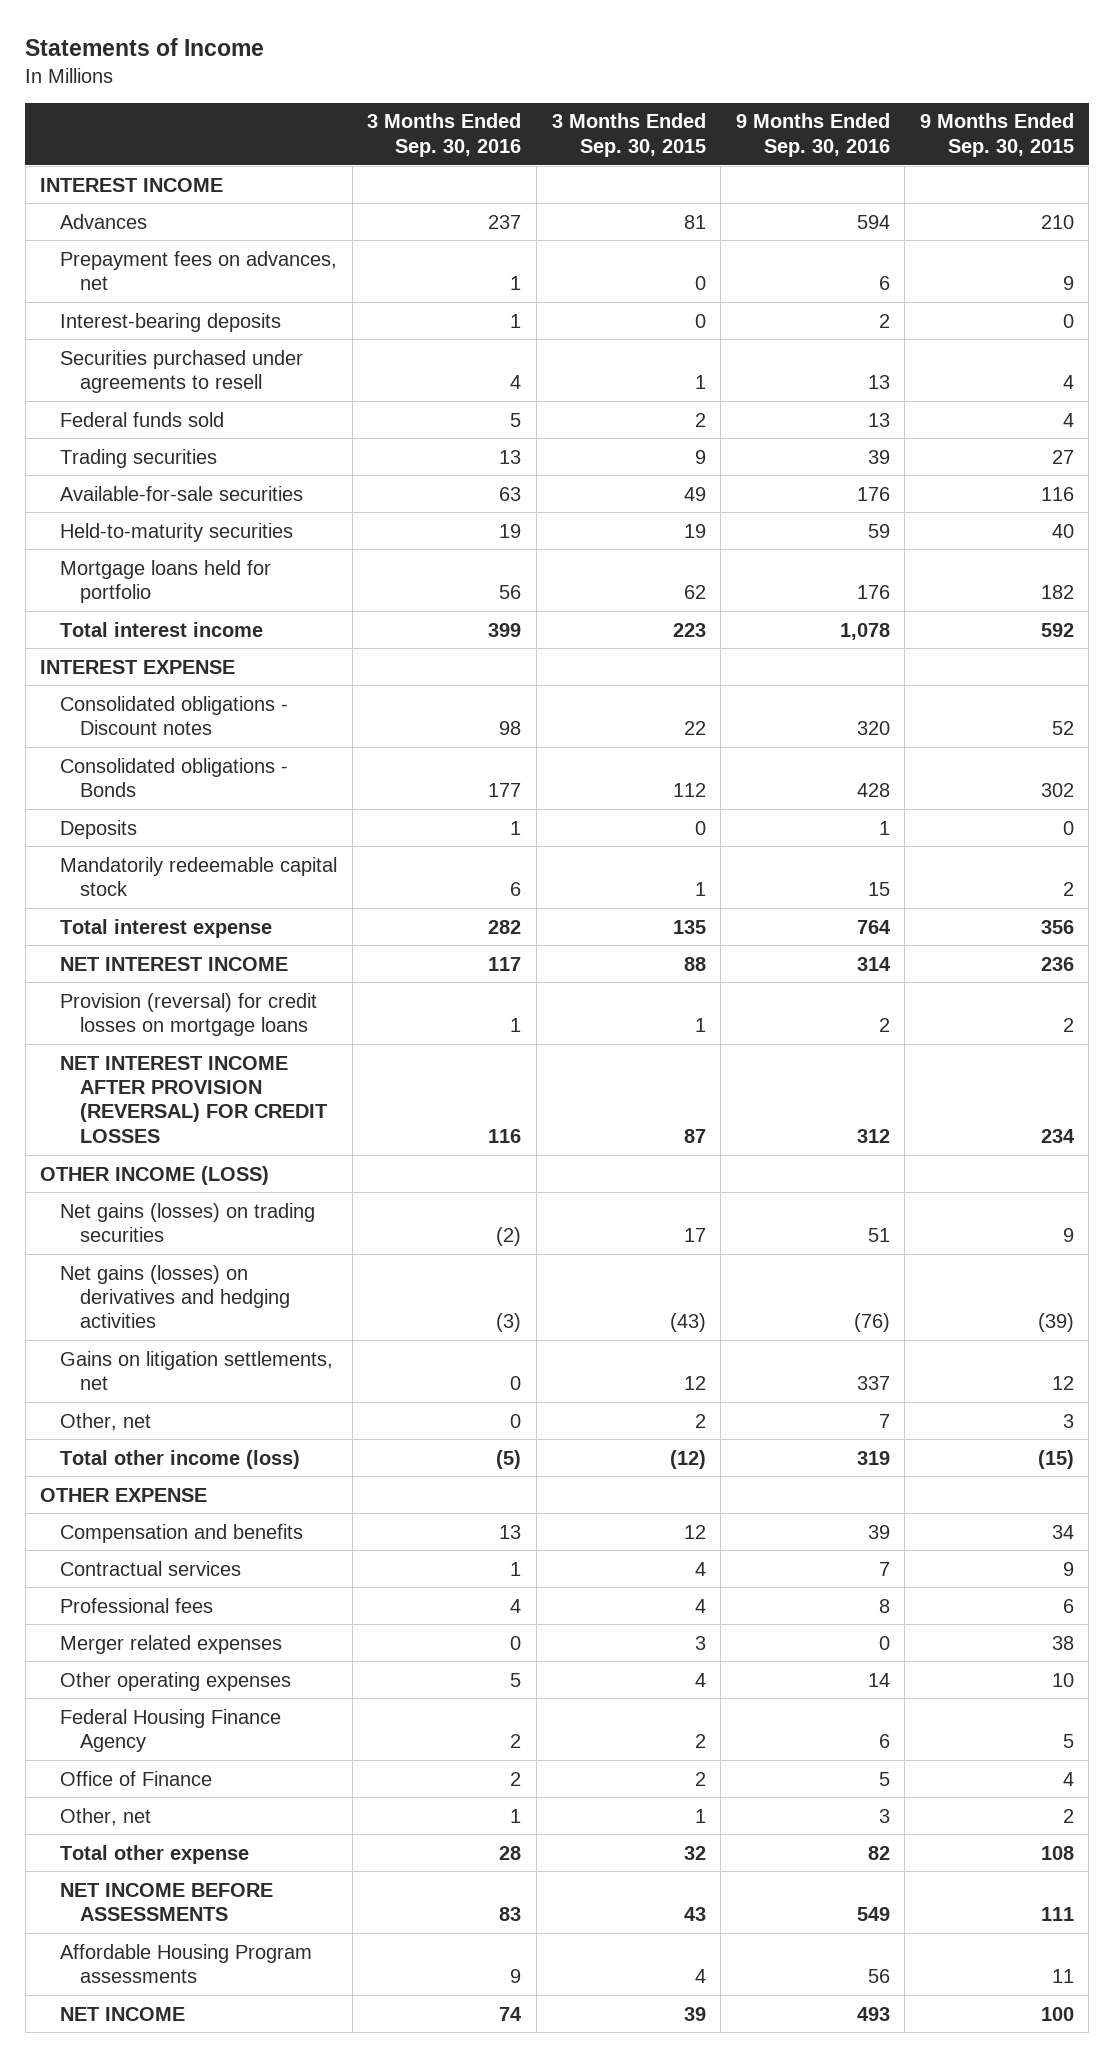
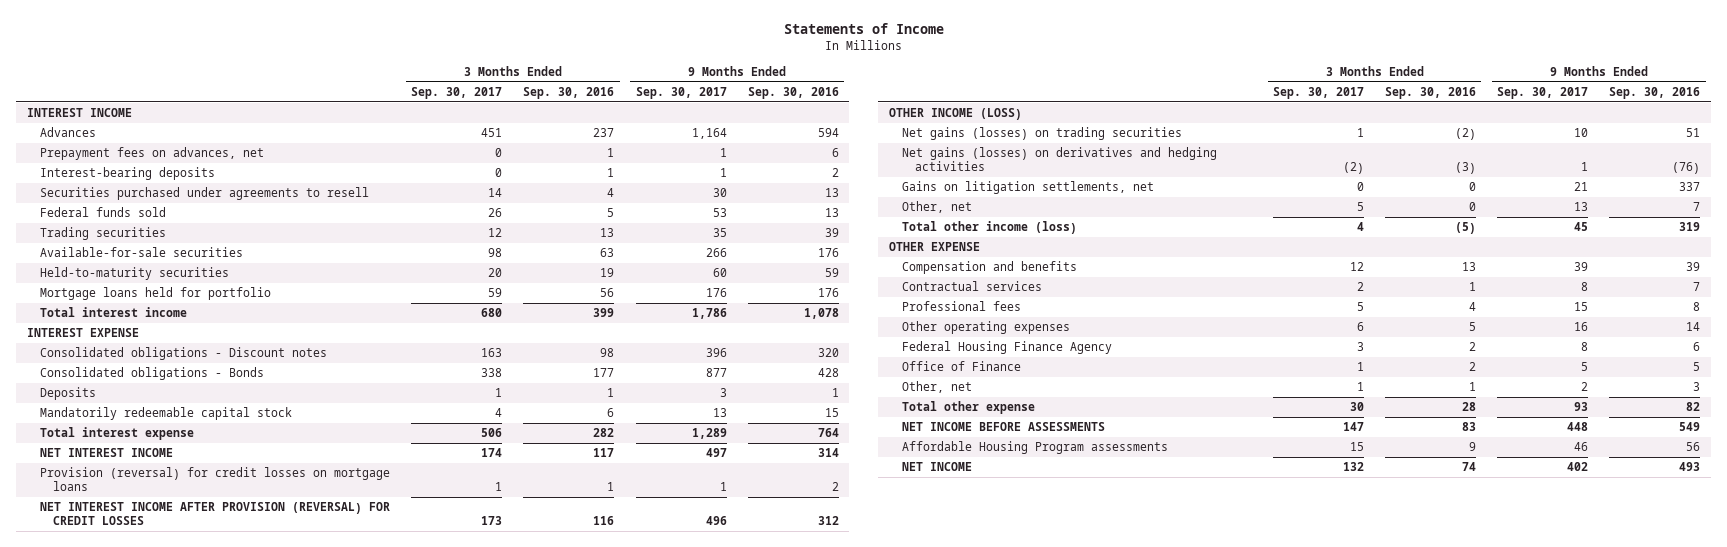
[551,113,706,157] 3 Months Ended Sep. 30, 2015 -> none
[919,113,1074,157] 9 Months Ended Sep. 30, 2015 -> none
none -> [411,86,503,99] Sep. 30, 2017
none -> [635,86,727,99] Sep. 30, 2017
[60,1634,283,1654] Merger related expenses -> none

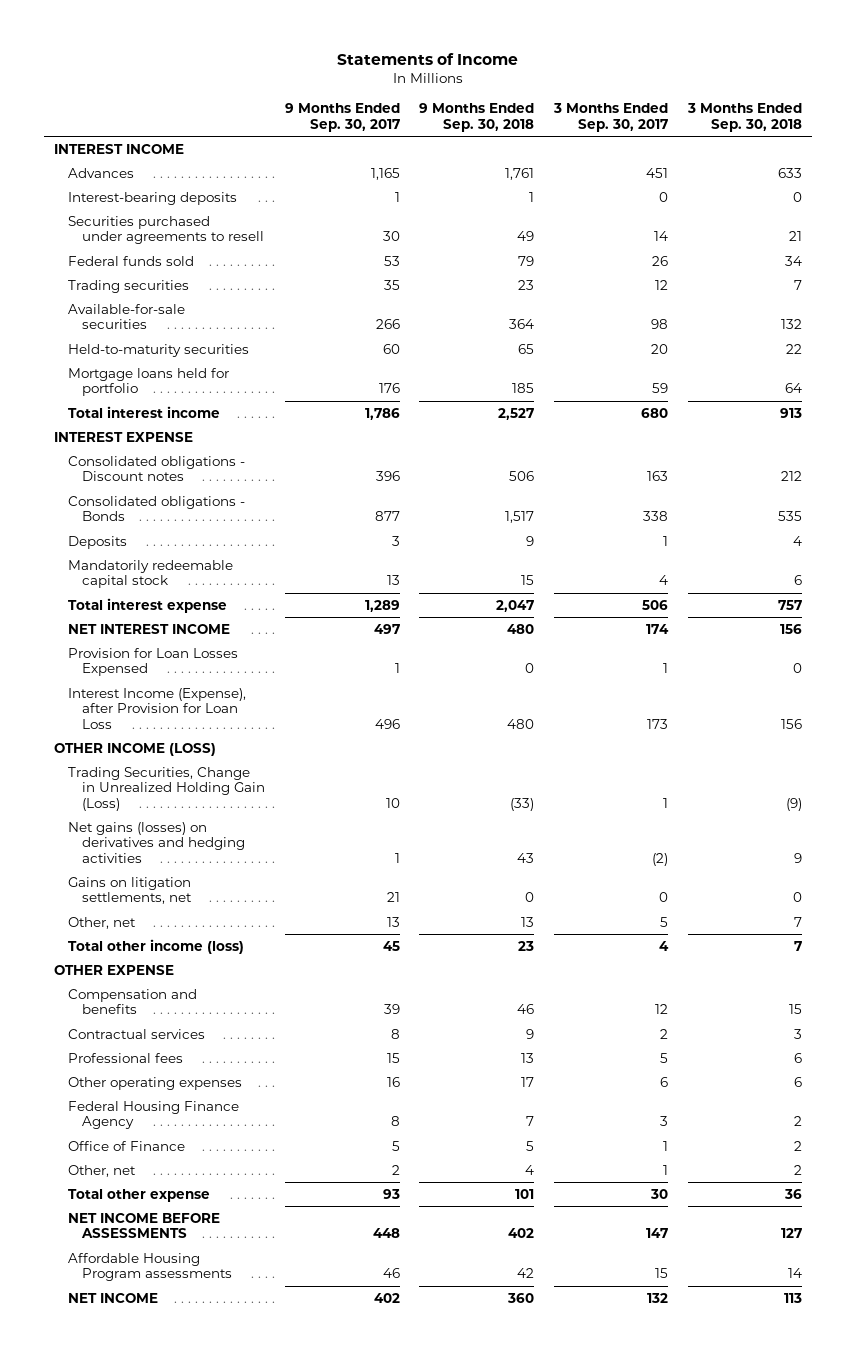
[523,86,615,99] Sep. 30, 2016 -> none
[747,86,839,99] Sep. 30, 2016 -> none
none -> [419,103,535,132] 9 Months Ended Sep. 30, 2018
none -> [687,103,803,132] 3 Months Ended Sep. 30, 2018
[39,147,264,161] Prepayment fees on advances, net -> none
[691,128,727,140] 1,164 -> [370,167,400,180] 1,165
[39,467,390,491] Provision (reversal) for credit losses on mortgage loans -> [68,647,239,677] Provision for Loan Losses Expensed
[39,502,390,525] NET INTEREST INCOME AFTER PROVISION (REVERSAL) FOR CREDIT LOSSES -> [68,687,247,730] Interest Income (Expense), after Provision for Loan Loss
[901,127,1182,141] Net gains (losses) on trading securities -> none
none -> [68,766,265,812] Trading Securities, Change in Unrealized Holding Gain (Loss)

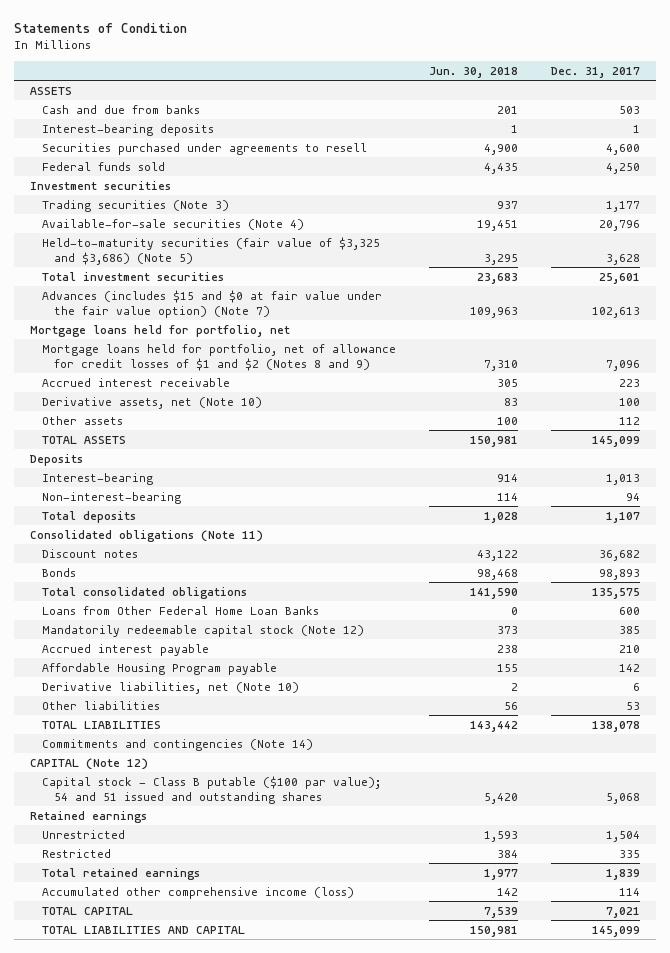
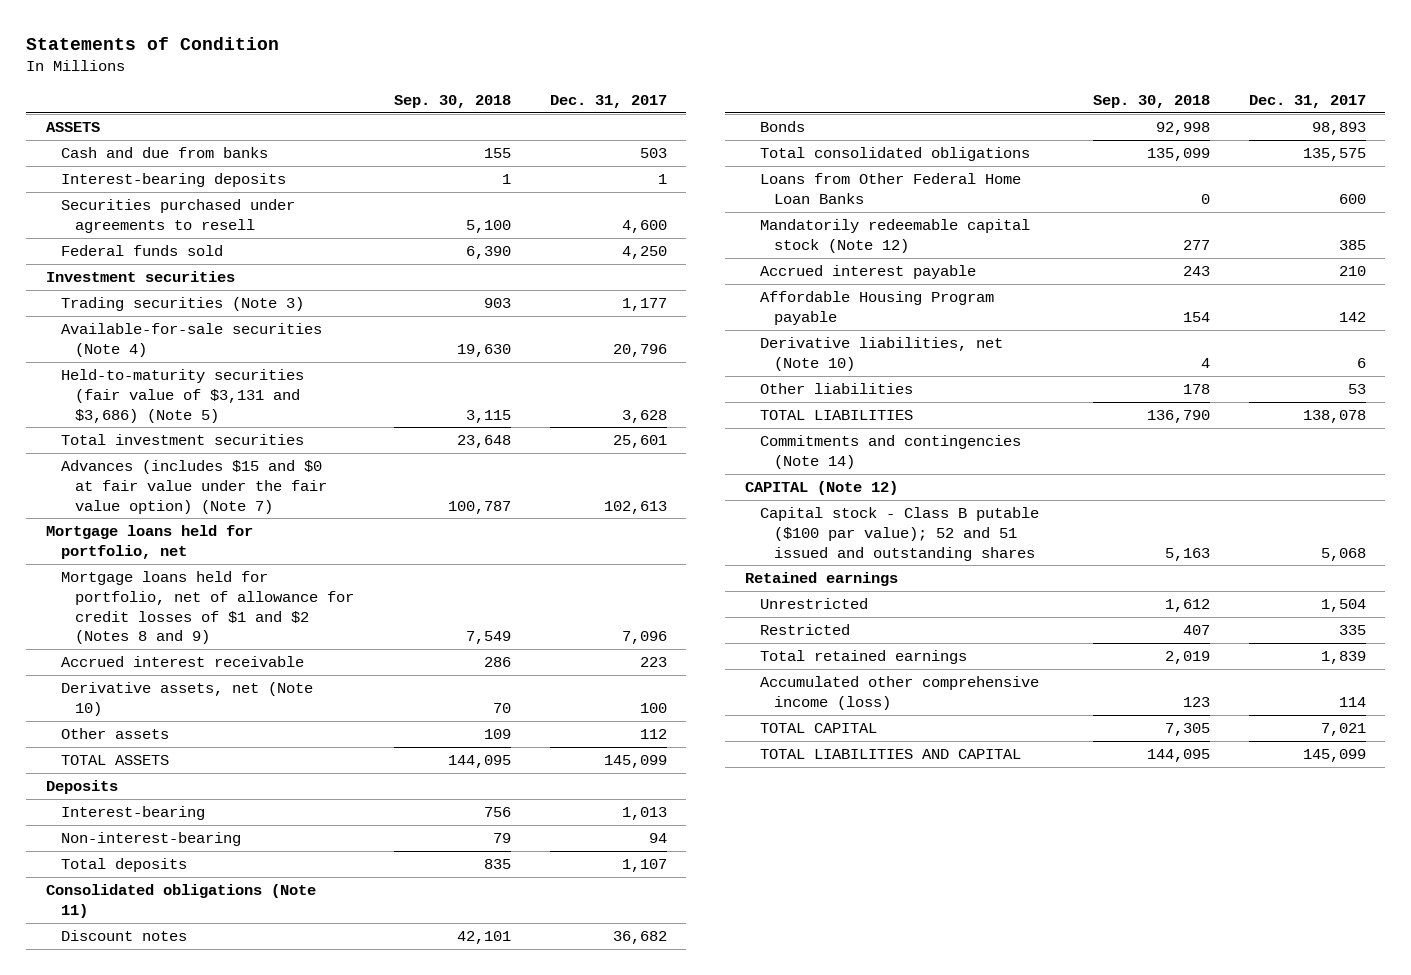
[429,66,519,78] Jun. 30, 2018 -> none
none -> [393,94,511,108] Sep. 30, 2018
[42,236,381,265] Held-to-maturity securities (fair value of $3,325 and $3,686) (Note 5) -> [60,369,304,423] Held-to-maturity securities (fair value of $3,131 and $3,686) (Note 5)
[42,775,382,804] Capital stock - Class B putable ($100 par value); 54 and 51 issued and outstanding shares -> [759,507,1039,561] Capital stock - Class B putable ($100 par value); 52 and 51 issued and outstanding shares

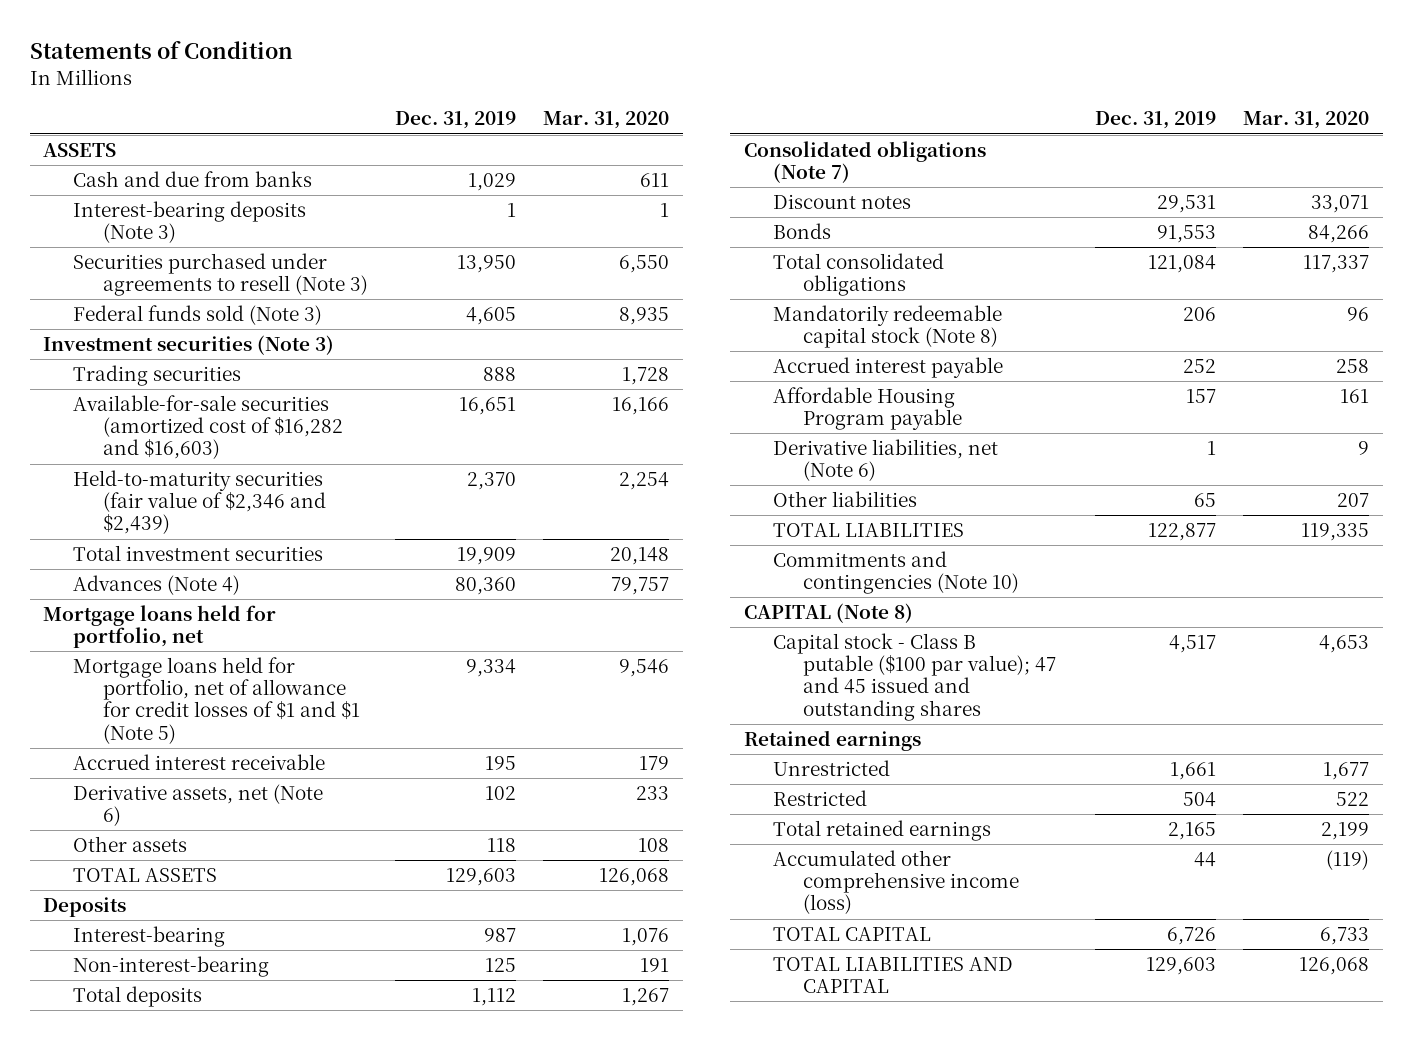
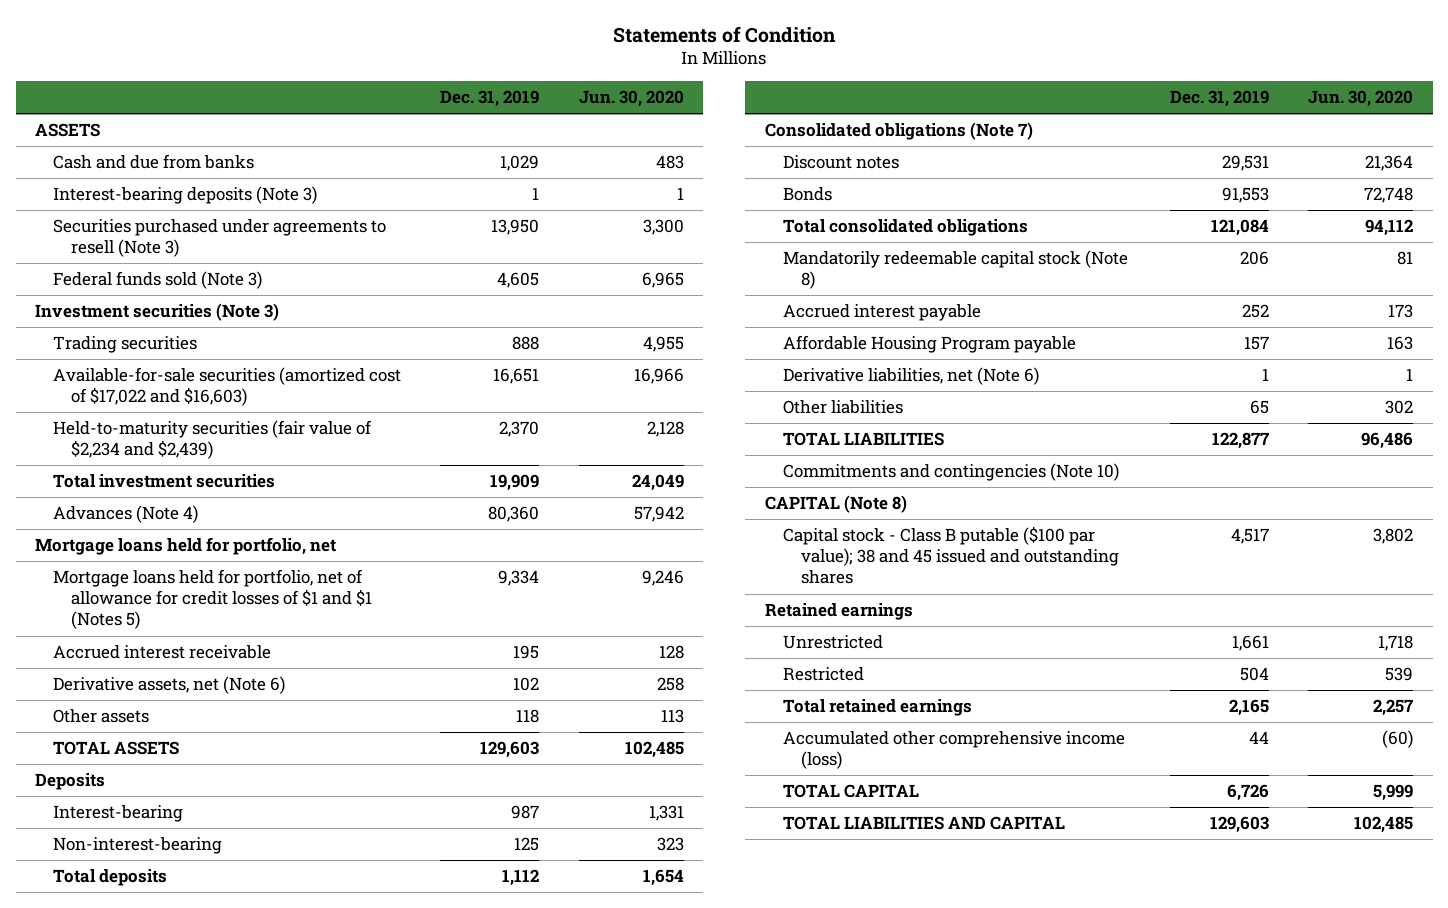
[543,111,670,130] Mar. 31, 2020 -> none
none -> [578,90,684,108] Jun. 30, 2020
[73,395,344,460] Available-for-sale securities (amortized cost of $16,282 and $16,603) -> [53,367,402,407] Available-for-sale securities (amortized cost of $17,022 and $16,603)
[73,470,327,535] Held-to-maturity securities (fair value of $2,346 and $2,439) -> [53,420,373,460] Held-to-maturity securities (fair value of $2,234 and $2,439)
[73,657,361,744] Mortgage loans held for portfolio, net of allowance for credit losses of $1 and $1 (Note 5) -> [53,569,373,630] Mortgage loans held for portfolio, net of allowance for credit losses of $1 and $1 (Notes 5)
[773,633,1057,721] Capital stock - Class B putable ($100 par value); 47 and 45 issued and outstanding shares -> [782,526,1119,585] Capital stock - Class B putable ($100 par value); 38 and 45 issued and outstanding shares

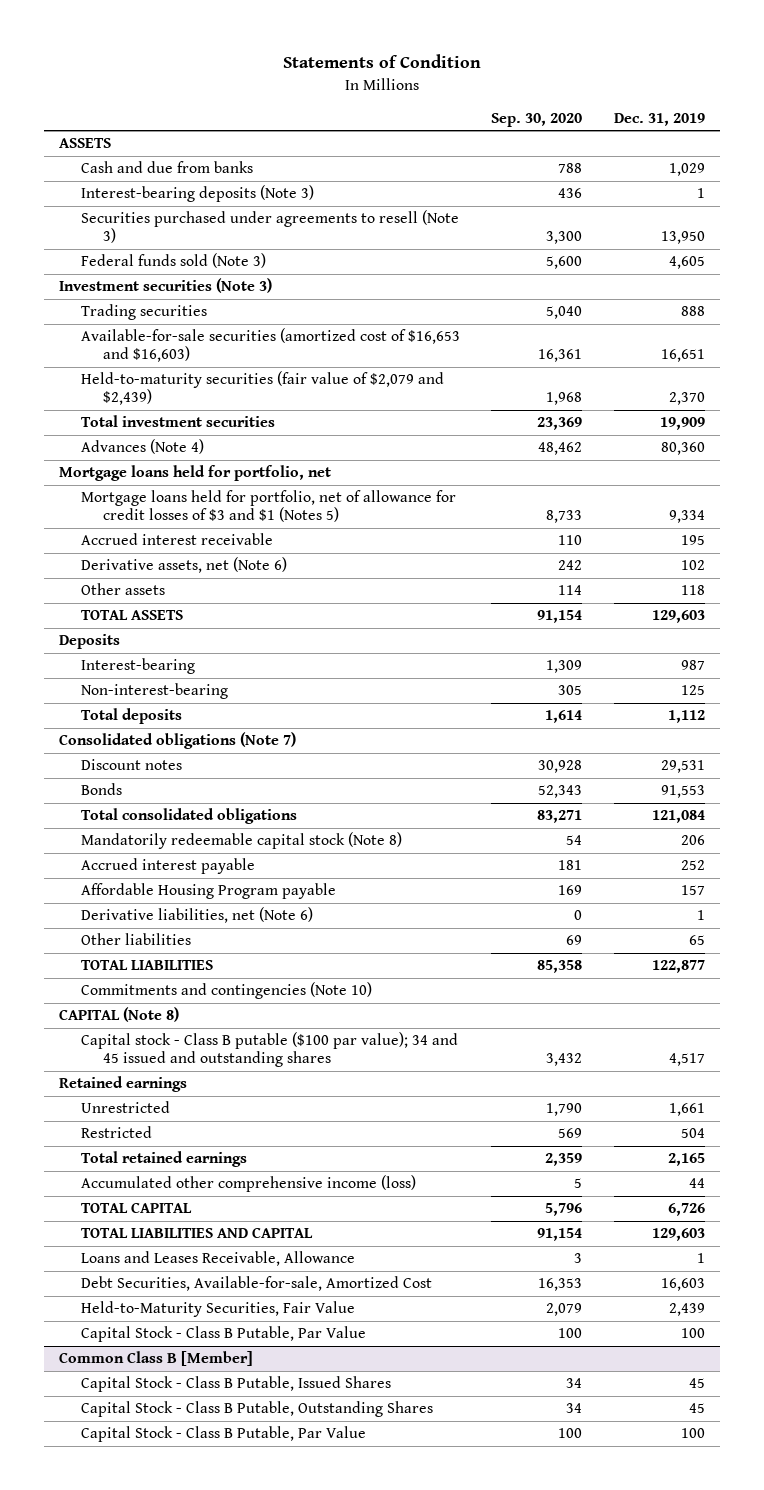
[578,90,684,108] Jun. 30, 2020 -> none
none -> [491,112,583,127] Sep. 30, 2020
[53,367,402,407] Available-for-sale securities (amortized cost of $17,022 and $16,603) -> [81,328,461,363] Available-for-sale securities (amortized cost of $16,653 and $16,603)
[53,420,373,460] Held-to-maturity securities (fair value of $2,234 and $2,439) -> [81,371,445,406] Held-to-maturity securities (fair value of $2,079 and $2,439)
[53,569,373,630] Mortgage loans held for portfolio, net of allowance for credit losses of $1 and $1 (Notes 5) -> [81,490,457,523] Mortgage loans held for portfolio, net of allowance for credit losses of $3 and $1 (Notes 5)
[782,526,1119,585] Capital stock - Class B putable ($100 par value); 38 and 45 issued and outstanding shares -> [81,1032,459,1068] Capital stock - Class B putable ($100 par value); 34 and 45 issued and outstanding shares
none -> [81,1251,356,1267] Loans and Leases Receivable, Allowance
none -> [81,1276,433,1292] Debt Securities, Available-for-sale, Amortized Cost
none -> [81,1301,356,1318] Held-to-Maturity Securities, Fair Value
none -> [81,1326,367,1343] Capital Stock - Class B Putable, Par Value
none -> [59,1351,254,1367] Common Class B [Member]
none -> [81,1376,392,1393] Capital Stock - Class B Putable, Issued Shares
none -> [81,1401,434,1418] Capital Stock - Class B Putable, Outstanding Shares
none -> [81,1426,367,1443] Capital Stock - Class B Putable, Par Value

